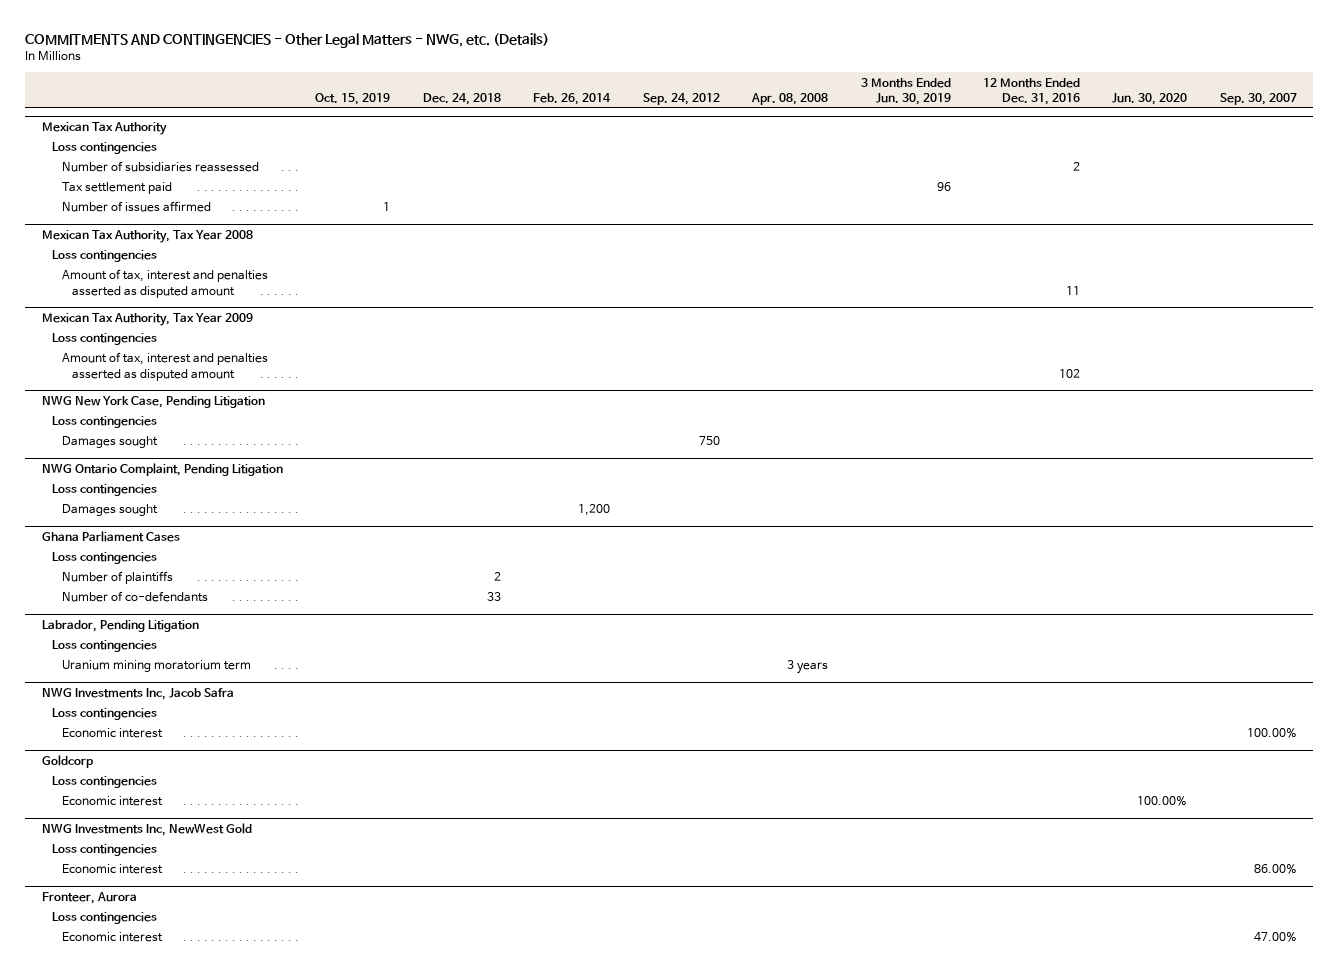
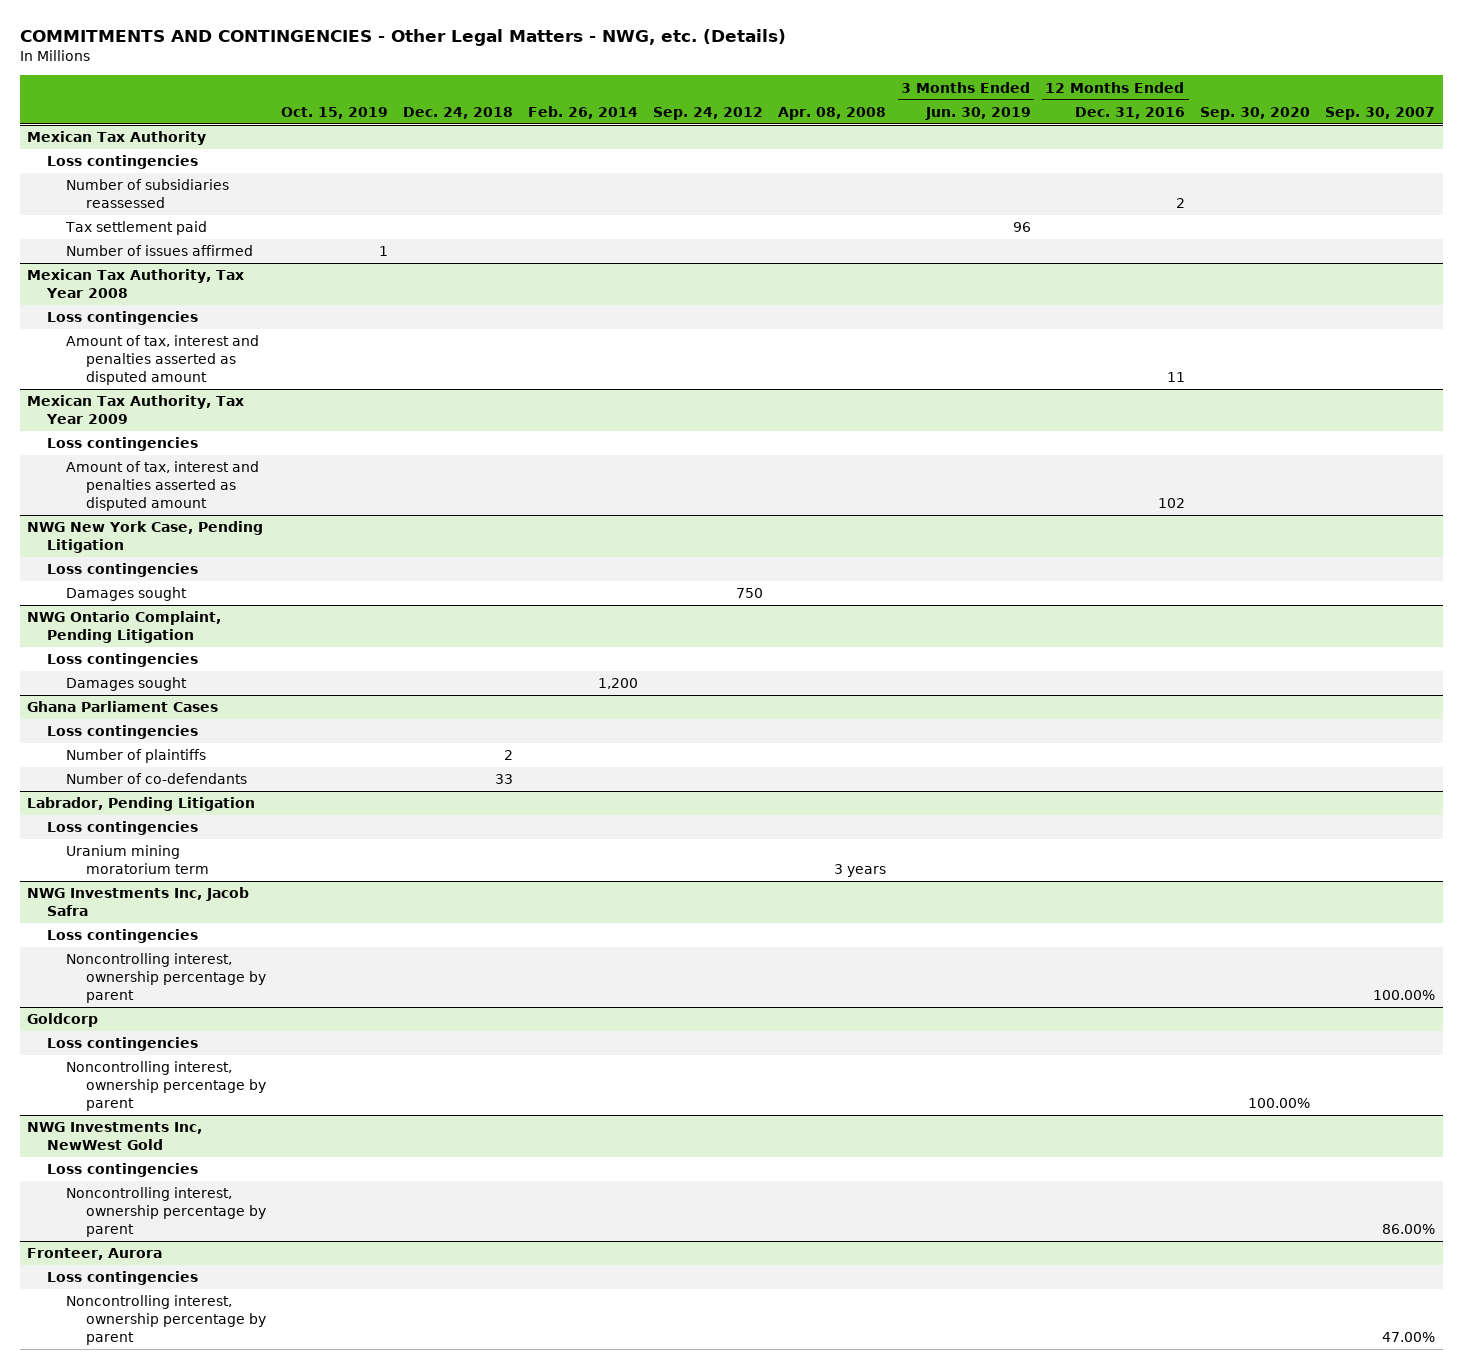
[1112,92,1188,105] Jun. 30, 2020 -> none
none -> [1199,106,1310,120] Sep. 30, 2020
[61,728,163,739] Economic interest -> [66,953,266,1003] Noncontrolling interest, ownership percentage by parent
[61,796,163,807] Economic interest -> [66,1061,266,1111] Noncontrolling interest, ownership percentage by parent
[61,864,163,875] Economic interest -> [66,1187,266,1237] Noncontrolling interest, ownership percentage by parent
[61,932,163,943] Economic interest -> [66,1295,266,1345] Noncontrolling interest, ownership percentage by parent

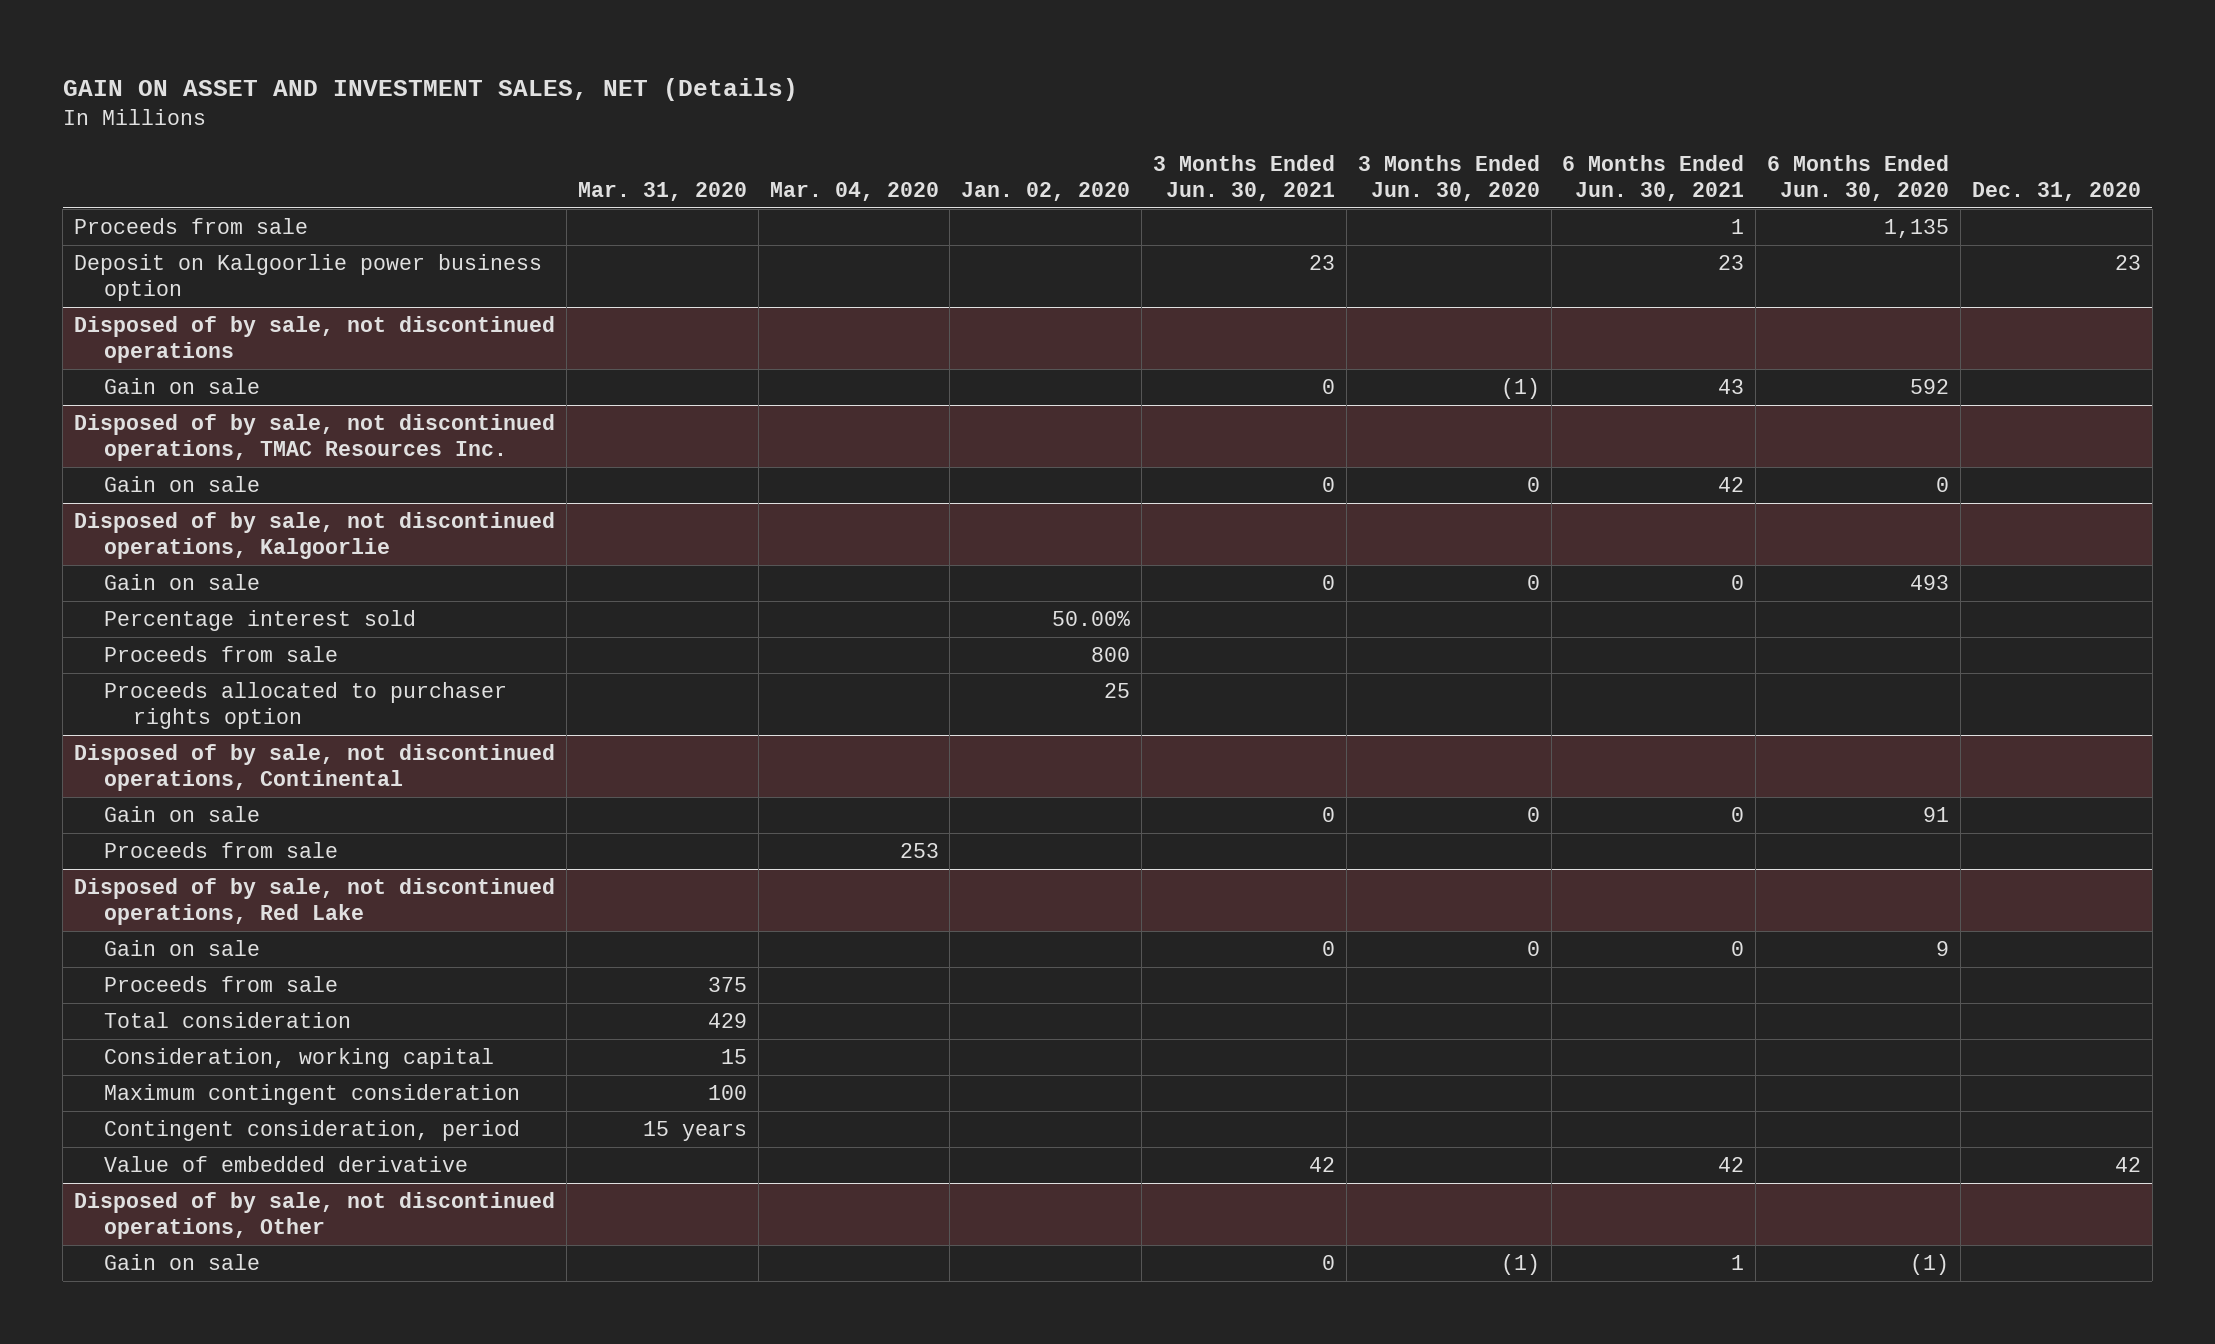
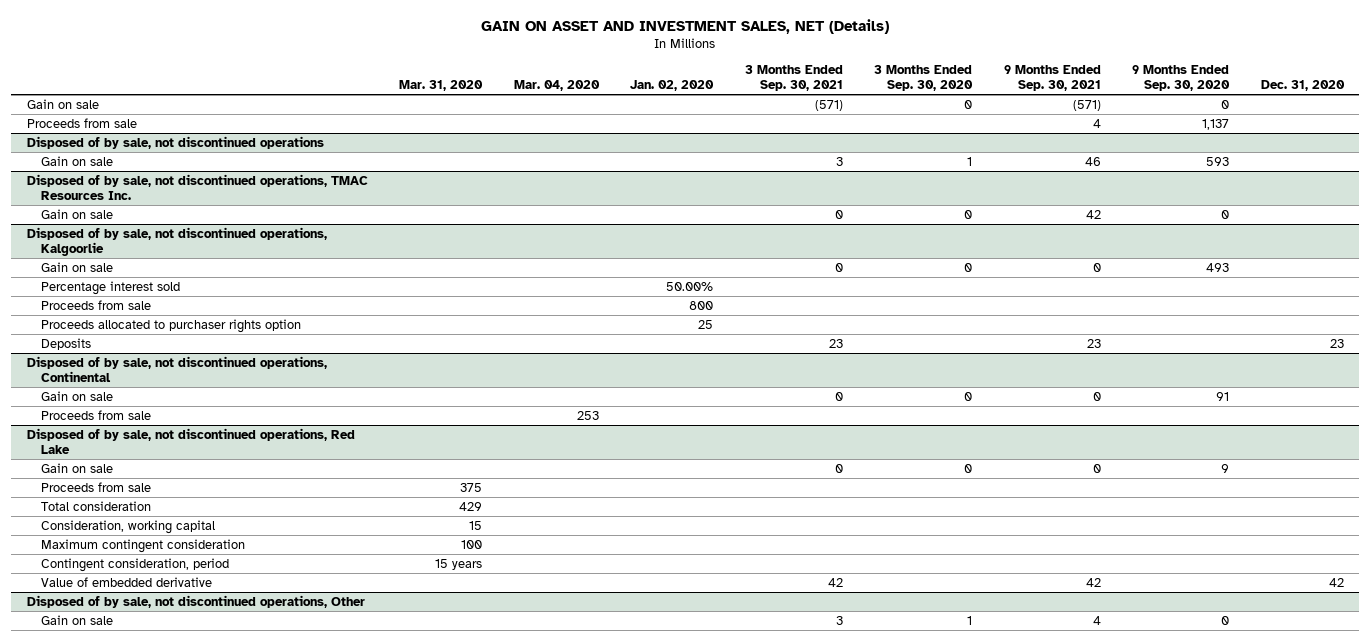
[1153,154,1336,201] 3 Months Ended Jun. 30, 2021 -> none
[1357,154,1540,201] 3 Months Ended Jun. 30, 2020 -> none
[1562,154,1745,201] 6 Months Ended Jun. 30, 2021 -> none
[1767,154,1950,201] 6 Months Ended Jun. 30, 2020 -> none
none -> [744,65,843,92] 3 Months Ended Sep. 30, 2021
none -> [874,65,974,92] 3 Months Ended Sep. 30, 2020
none -> [1003,65,1101,92] 9 Months Ended Sep. 30, 2021
none -> [1132,65,1231,92] 9 Months Ended Sep. 30, 2020
none -> [26,98,99,109] Gain on sale
[74,253,543,301] Deposit on Kalgoorlie power business option -> none
none -> [41,337,92,350] Deposits

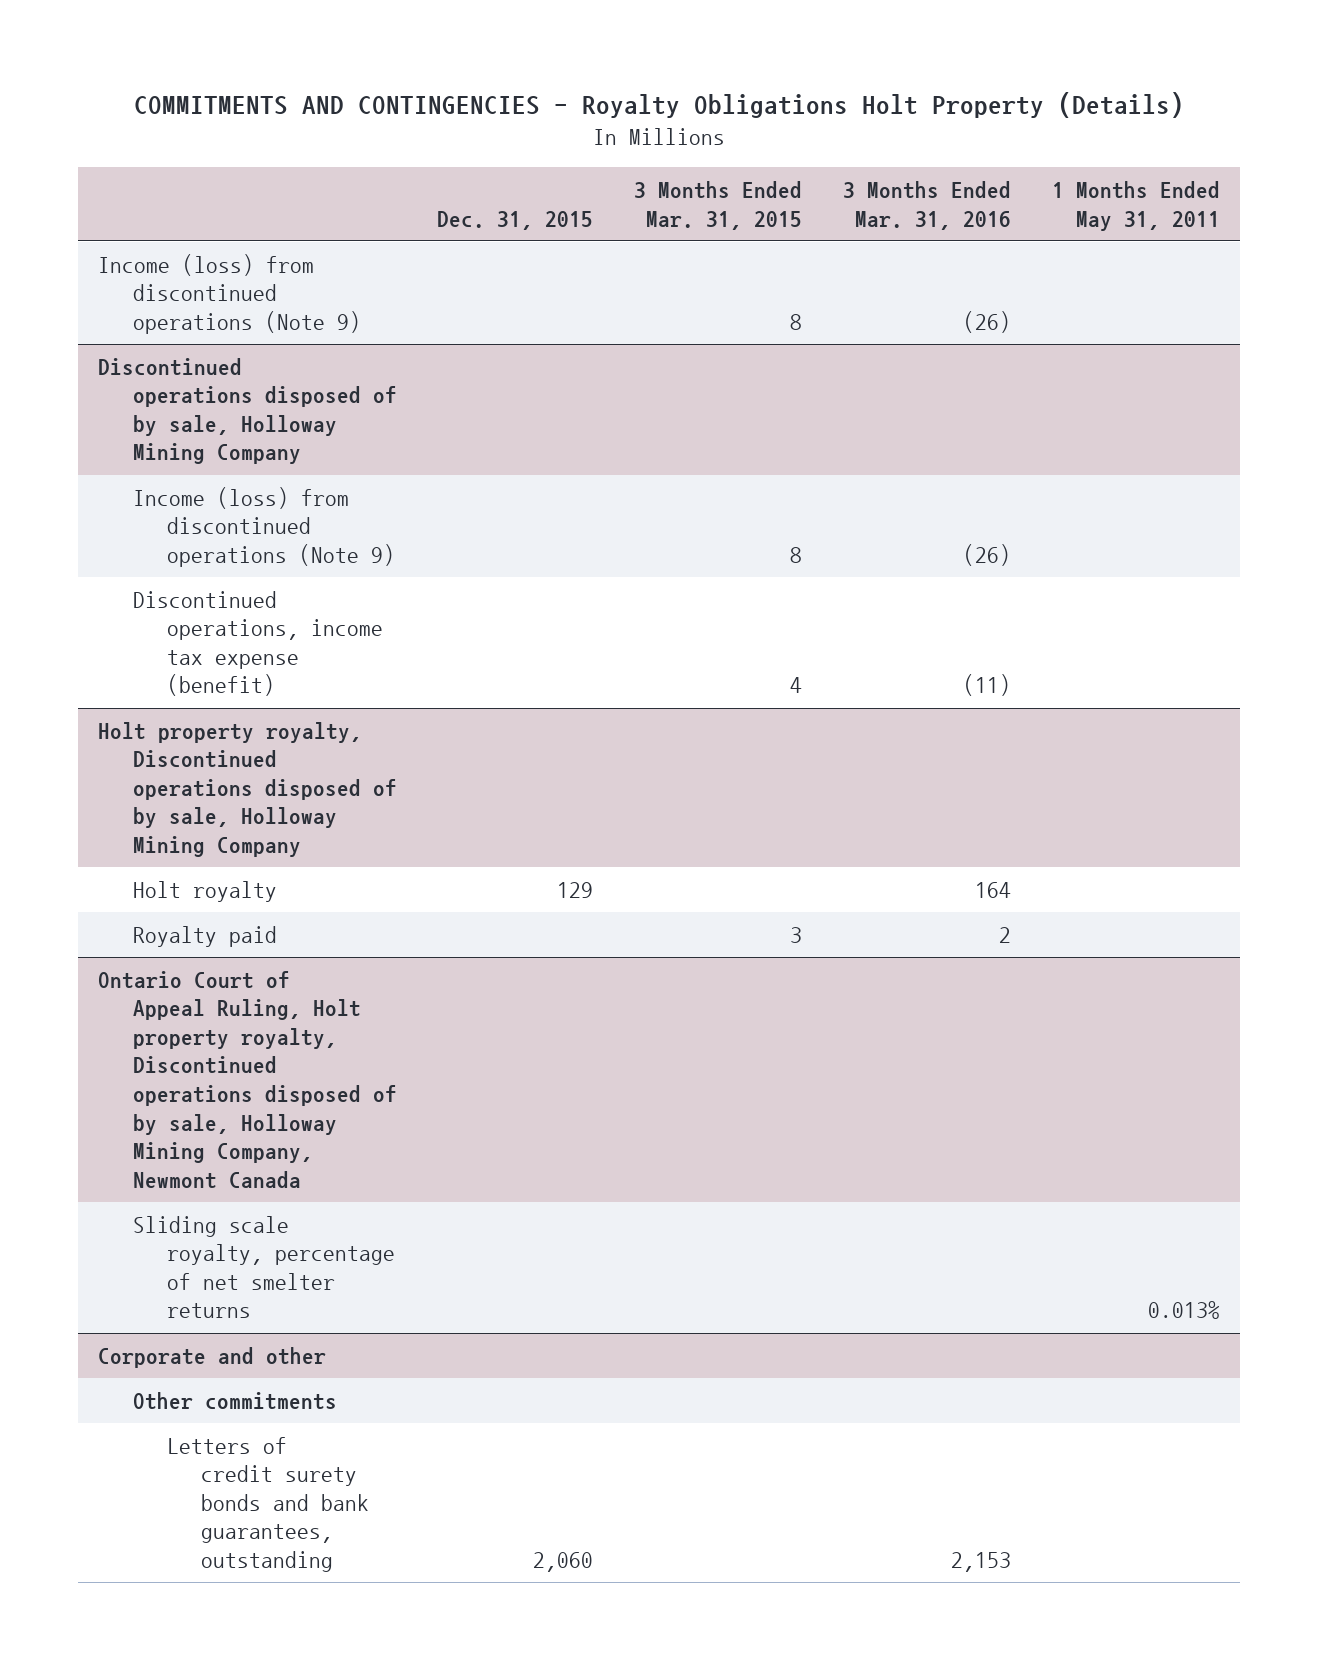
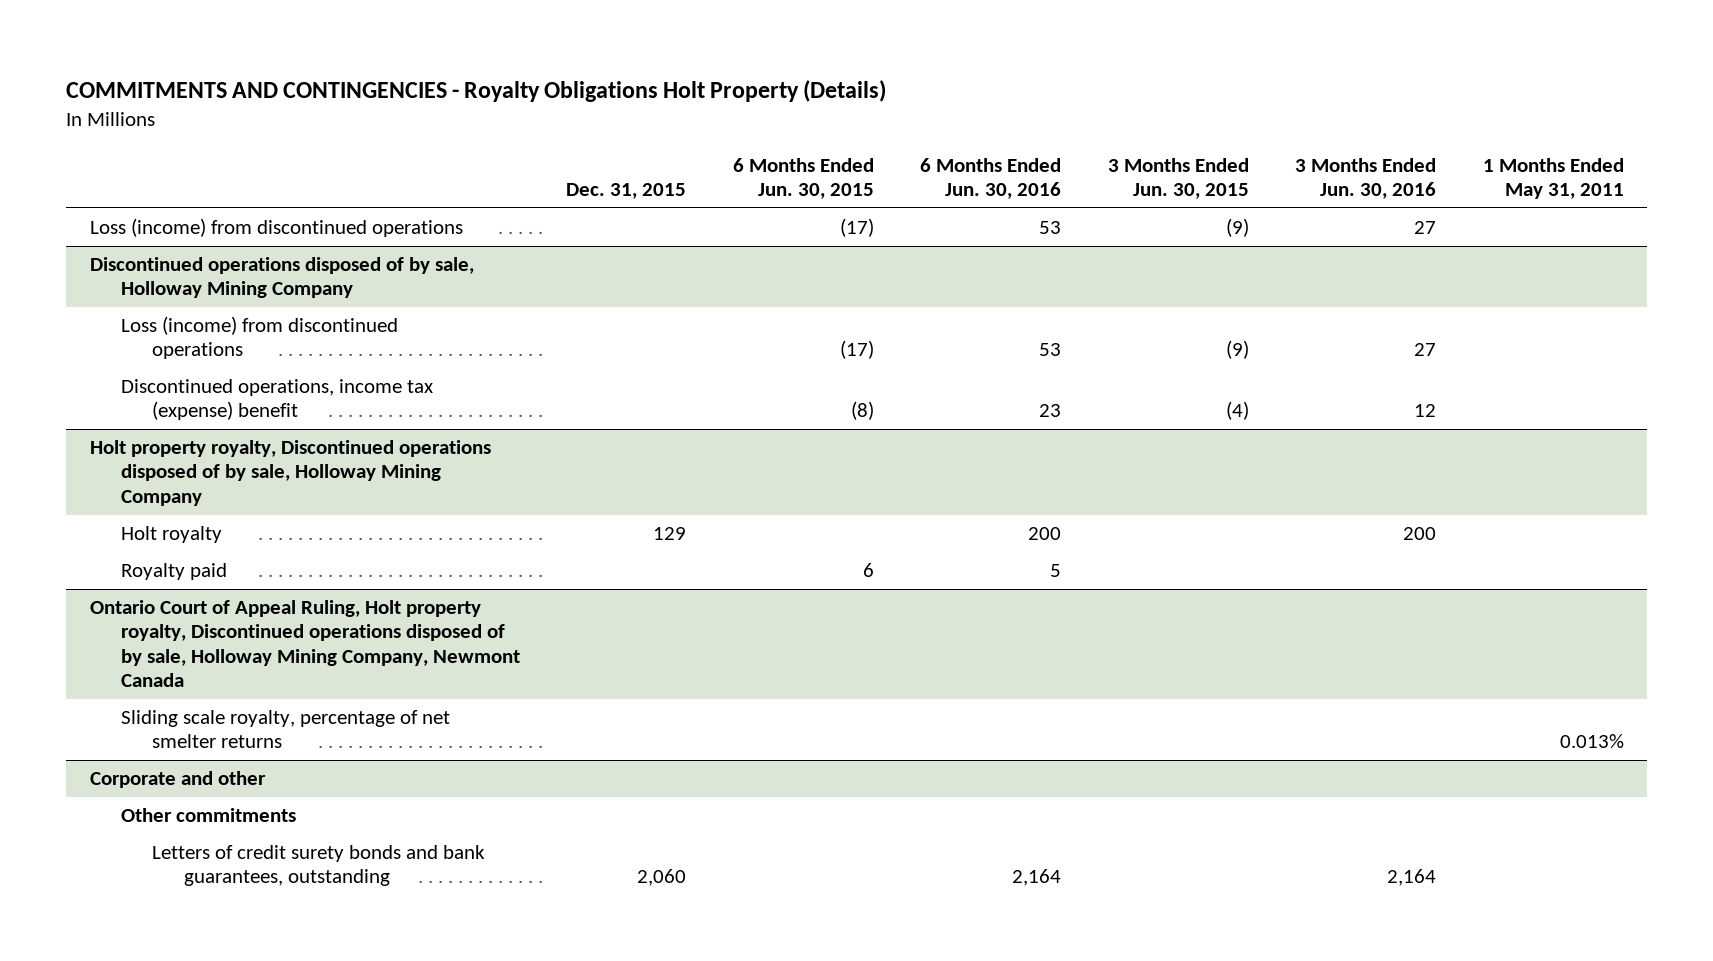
[634,180,803,230] 3 Months Ended Mar. 31, 2015 -> none
[842,180,1011,230] 3 Months Ended Mar. 31, 2016 -> none
none -> [732,157,874,199] 6 Months Ended Jun. 30, 2015
none -> [920,157,1062,199] 6 Months Ended Jun. 30, 2016
none -> [1107,157,1249,199] 3 Months Ended Jun. 30, 2015
none -> [1295,157,1437,199] 3 Months Ended Jun. 30, 2016
[98,253,361,334] Income (loss) from discontinued operations (Note 9) -> [89,218,463,238] Loss (income) from discontinued operations
[132,486,395,567] Income (loss) from discontinued operations (Note 9) -> [121,316,399,360] Loss (income) from discontinued operations
[132,590,383,697] Discontinued operations, income tax expense (benefit) -> [121,379,434,421] Discontinued operations, income tax (expense) benefit

